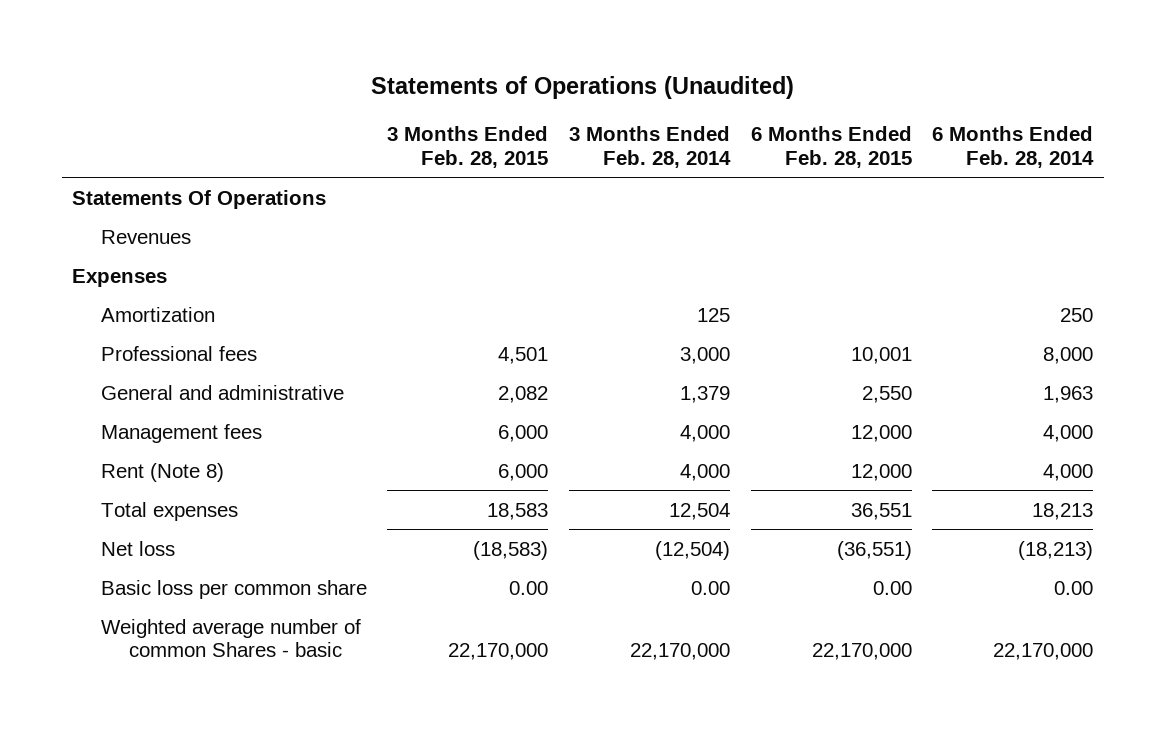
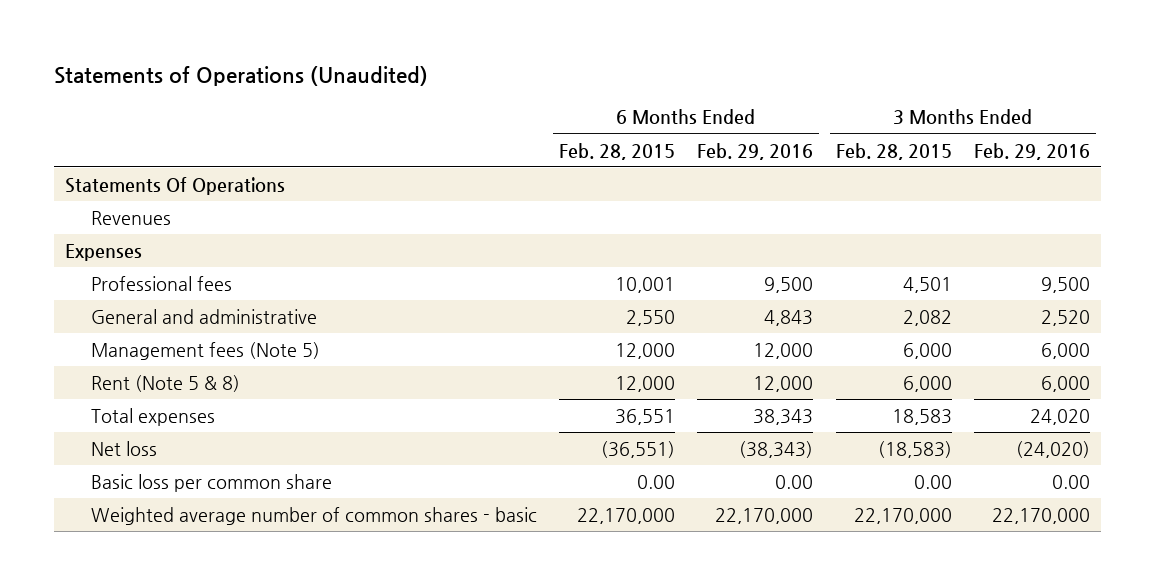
[568,125,731,168] 3 Months Ended Feb. 28, 2014 -> none
[932,125,1095,168] 6 Months Ended Feb. 28, 2014 -> none
none -> [697,142,814,160] Feb. 29, 2016
none -> [973,142,1090,160] Feb. 29, 2016
[100,306,215,322] Amortization -> none
[100,423,262,443] Management fees -> [90,341,320,360] Management fees (Note 5)
[100,462,224,482] Rent (Note 8) -> [90,374,240,392] Rent (Note 5 & 8)
[100,618,361,658] Weighted average number of common Shares - basic -> [90,506,537,525] Weighted average number of common shares - basic

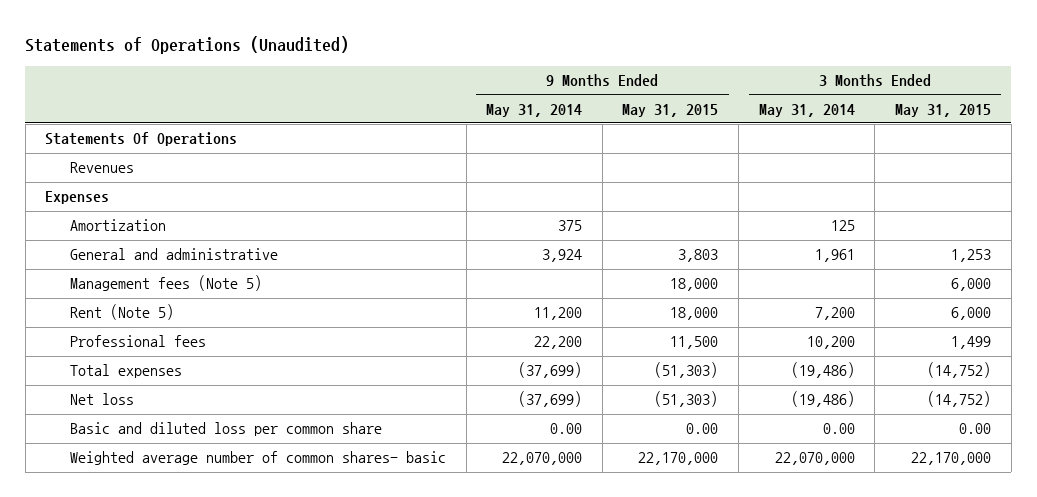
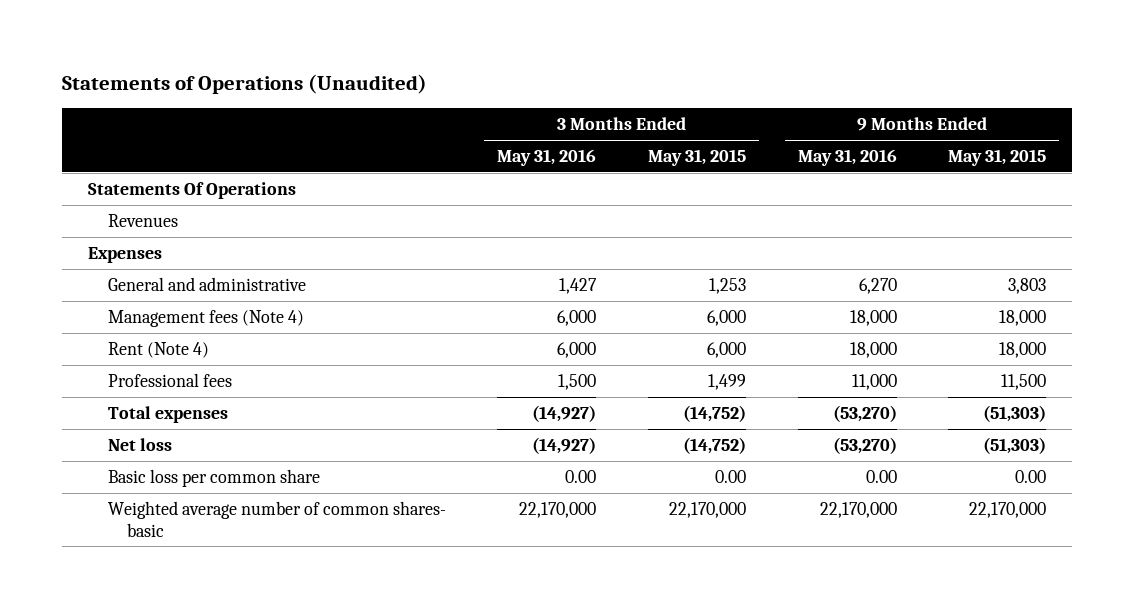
[486,103,583,117] May 31, 2014 -> none
[758,103,855,117] May 31, 2014 -> none
none -> [497,149,597,167] May 31, 2016
none -> [797,149,897,167] May 31, 2016
[69,219,166,232] Amortization -> none
[69,275,262,292] Management fees (Note 5) -> [107,309,304,327] Management fees (Note 4)
[69,304,174,321] Rent (Note 5) -> [107,341,209,358] Rent (Note 4)
[69,422,382,437] Basic and diluted loss per common share -> [107,468,320,487] Basic loss per common share

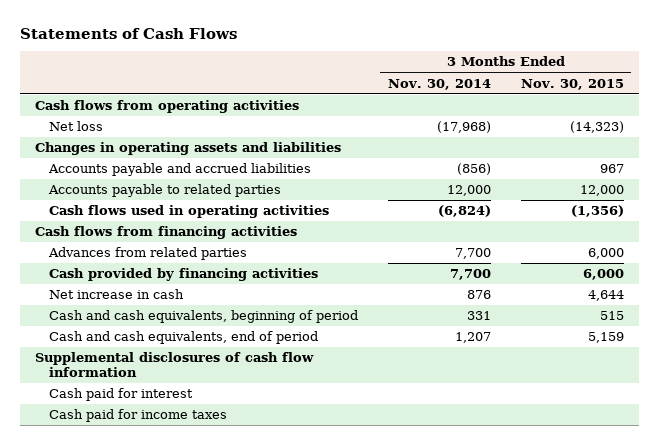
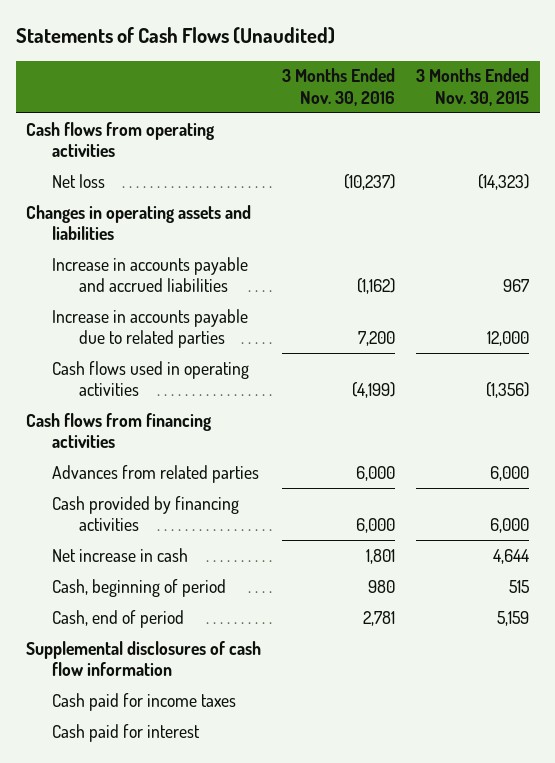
[19,27,237,39] Statements of Cash Flows -> [15,27,335,45] Statements of Cash Flows (Unaudited)
[387,78,491,90] Nov. 30, 2014 -> none
none -> [282,68,396,106] 3 Months Ended Nov. 30, 2016
[48,163,312,177] Accounts payable and accrued liabilities -> [52,256,249,292] Increase in accounts payable and accrued liabilities
[48,184,282,198] Accounts payable to related parties -> [52,308,249,348] Increase in accounts payable due to related parties
[49,310,359,324] Cash and cash equivalents, beginning of period -> [52,578,227,597] Cash, beginning of period
[49,331,319,345] Cash and cash equivalents, end of period -> [52,609,185,628] Cash, end of period
[49,388,194,402] Cash paid for interest -> [52,723,201,742] Cash paid for interest

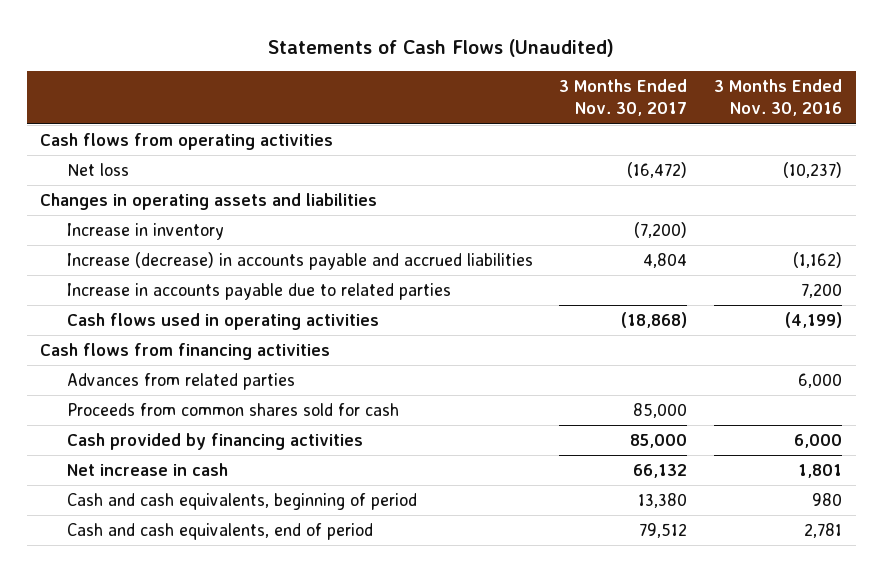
[416,68,530,106] 3 Months Ended Nov. 30, 2015 -> none
none -> [559,79,688,117] 3 Months Ended Nov. 30, 2017
none -> [66,223,224,241] Increase in inventory
[52,256,249,292] Increase in accounts payable and accrued liabilities -> [66,252,533,271] Increase (decrease) in accounts payable and accrued liabilities
none -> [66,403,399,417] Proceeds from common shares sold for cash
[26,640,262,676] Supplemental disclosures of cash flow information -> none
[52,692,237,711] Cash paid for income taxes -> none
[52,723,201,742] Cash paid for interest -> none
[52,578,227,597] Cash, beginning of period -> [66,493,417,511] Cash and cash equivalents, beginning of period
[52,609,185,628] Cash, end of period -> [66,523,373,541] Cash and cash equivalents, end of period

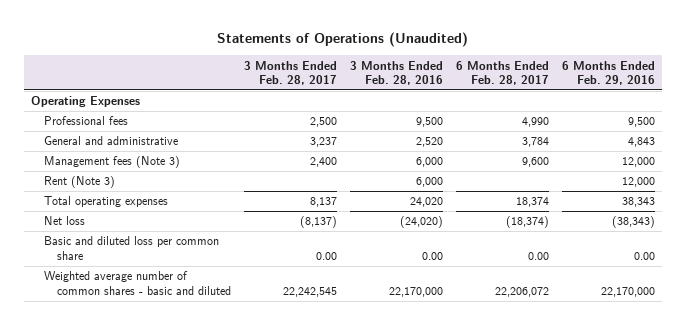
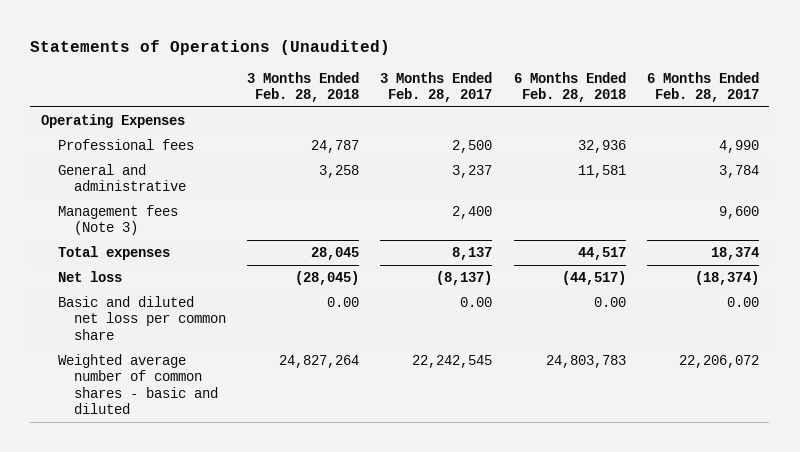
[350,60,444,85] 3 Months Ended Feb. 28, 2016 -> none
[562,60,656,85] 6 Months Ended Feb. 29, 2016 -> none
none -> [247,71,360,102] 3 Months Ended Feb. 28, 2018
none -> [513,71,626,102] 6 Months Ended Feb. 28, 2018
[43,176,115,189] Rent (Note 3) -> none
[43,196,168,208] Total operating expenses -> [57,246,170,261] Total expenses
[43,236,219,260] Basic and diluted loss per common share -> [57,296,227,340] Basic and diluted net loss per common share

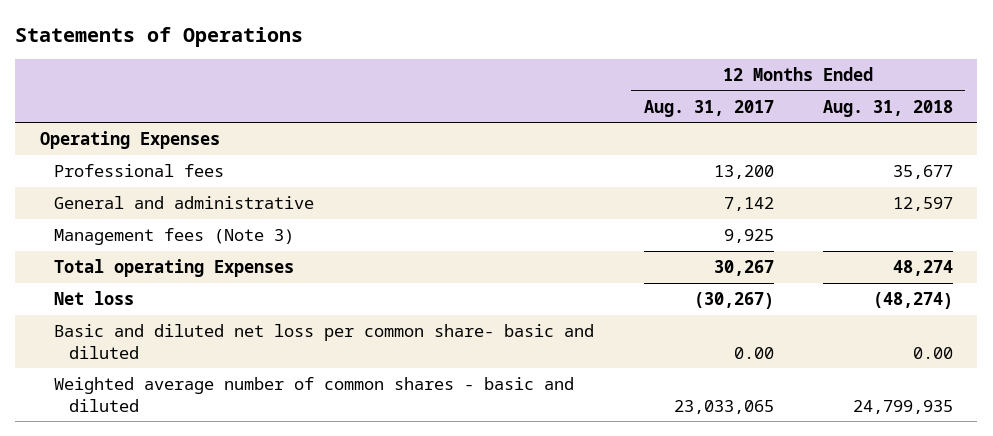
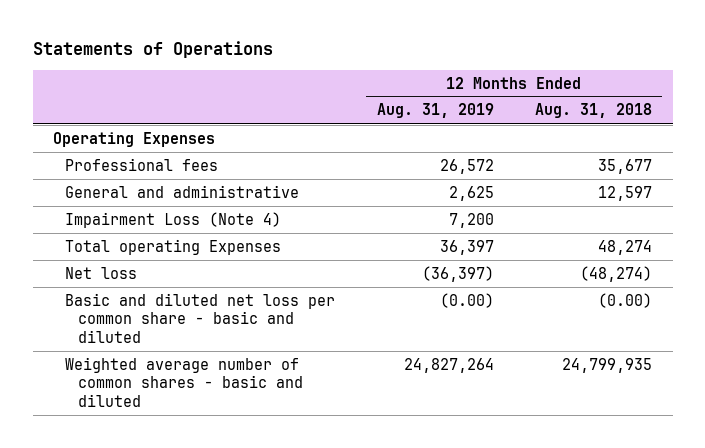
[643,99,774,117] Aug. 31, 2017 -> none
none -> [376,103,494,119] Aug. 31, 2019
[54,227,295,245] Management fees (Note 3) -> none
none -> [65,211,282,228] Impairment Loss (Note 4)
[54,323,595,359] Basic and diluted net loss per common share- basic and diluted -> [65,292,336,343] Basic and diluted net loss per common share - basic and diluted
[912,346,953,359] 0.00 -> [597,292,652,308] (0.00)

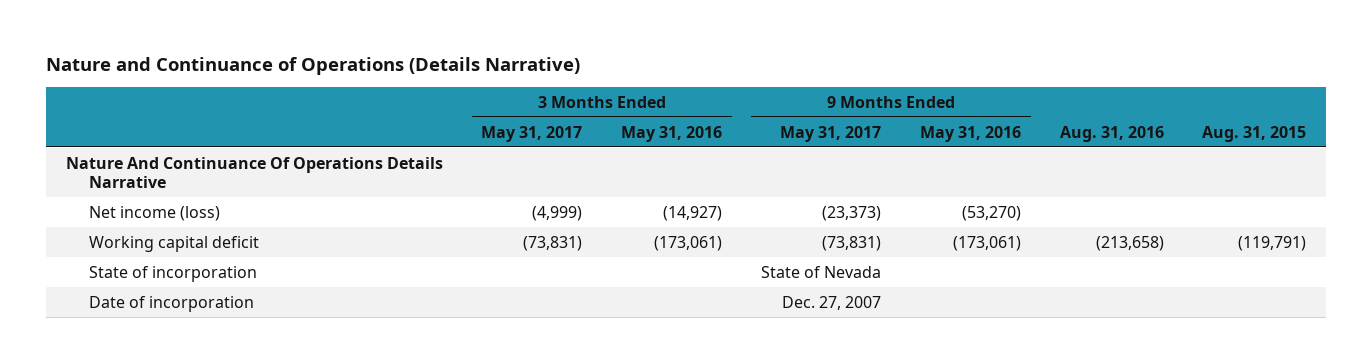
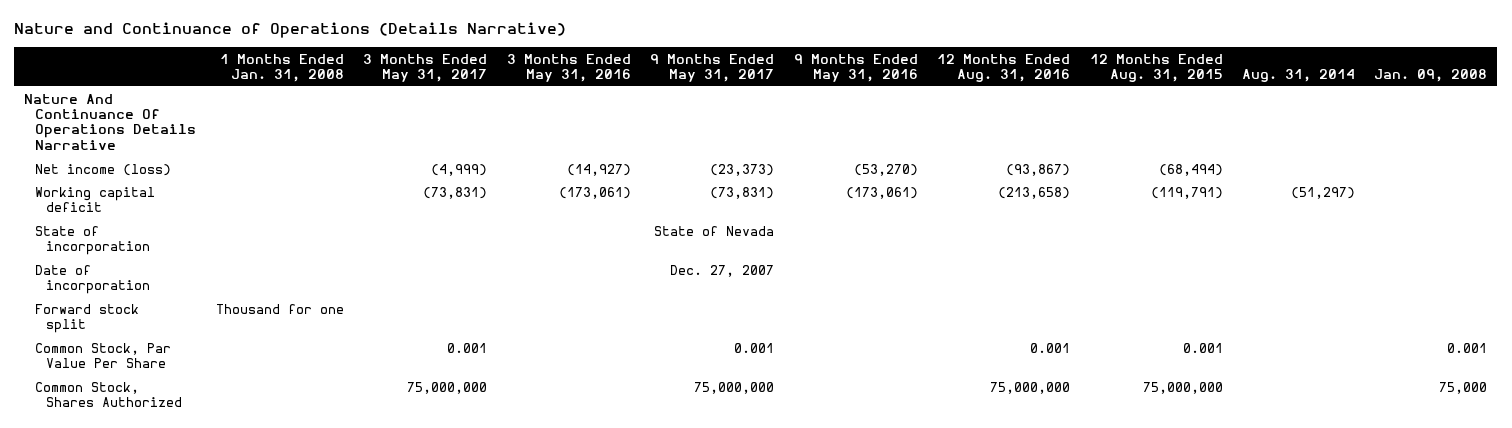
[1059,125,1164,142] Aug. 31, 2016 -> none
[1202,125,1307,142] Aug. 31, 2015 -> none
none -> [219,53,344,83] 1 Months Ended Jan. 31, 2008
none -> [937,53,1071,83] 12 Months Ended Aug. 31, 2016
none -> [1089,53,1223,83] 12 Months Ended Aug. 31, 2015
none -> [1242,69,1356,83] Aug. 31, 2014
none -> [1374,69,1488,83] Jan. 09, 2008
none -> [35,303,140,333] Forward stock split
none -> [35,342,172,368] Common Stock, Par Value Per Share
none -> [35,381,183,407] Common Stock, Shares Authorized

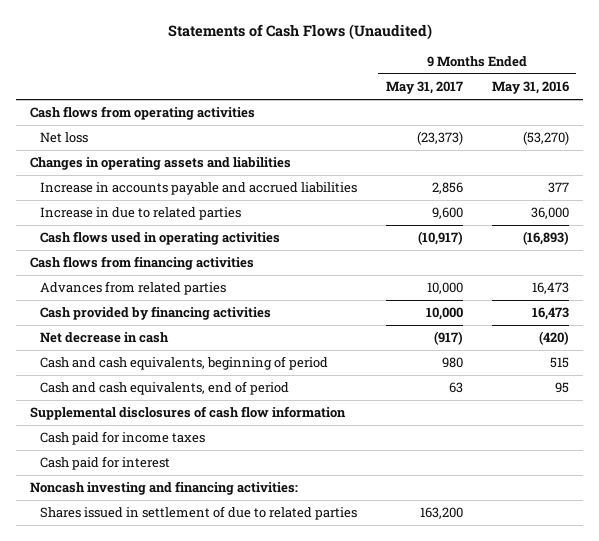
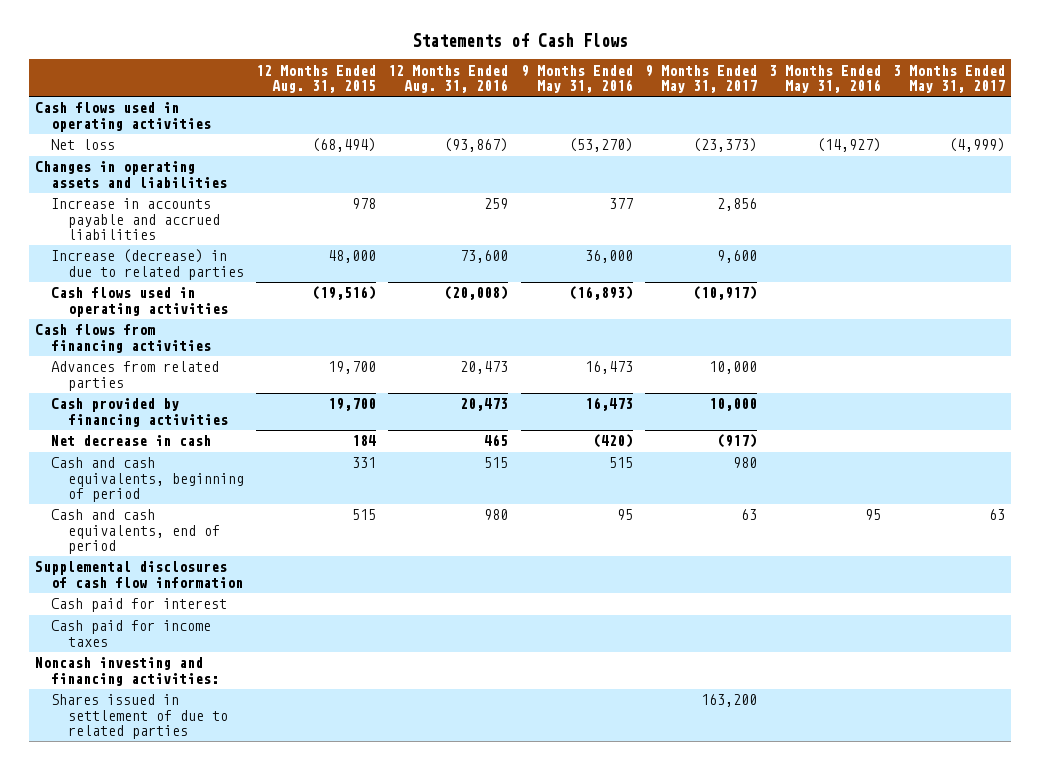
[167,23,432,40] Statements of Cash Flows (Unaudited) -> [412,33,629,48] Statements of Cash Flows
none -> [256,64,377,94] 12 Months Ended Aug. 31, 2015
none -> [388,64,509,94] 12 Months Ended Aug. 31, 2016
none -> [769,64,882,94] 3 Months Ended May 31, 2016
none -> [893,64,1006,94] 3 Months Ended May 31, 2017
[30,106,256,121] Cash flows from operating activities -> [34,102,212,132] Cash flows used in operating activities
[39,207,241,221] Increase in due to related parties -> [51,249,244,280] Increase (decrease) in due to related parties
[39,431,205,446] Cash paid for income taxes -> [51,620,212,647] Cash paid for income taxes

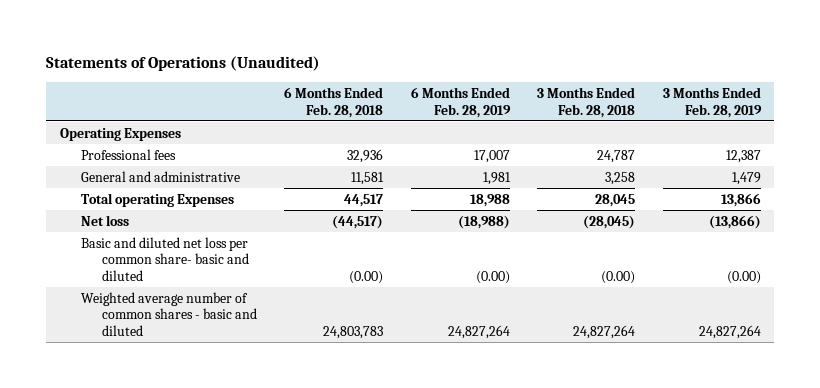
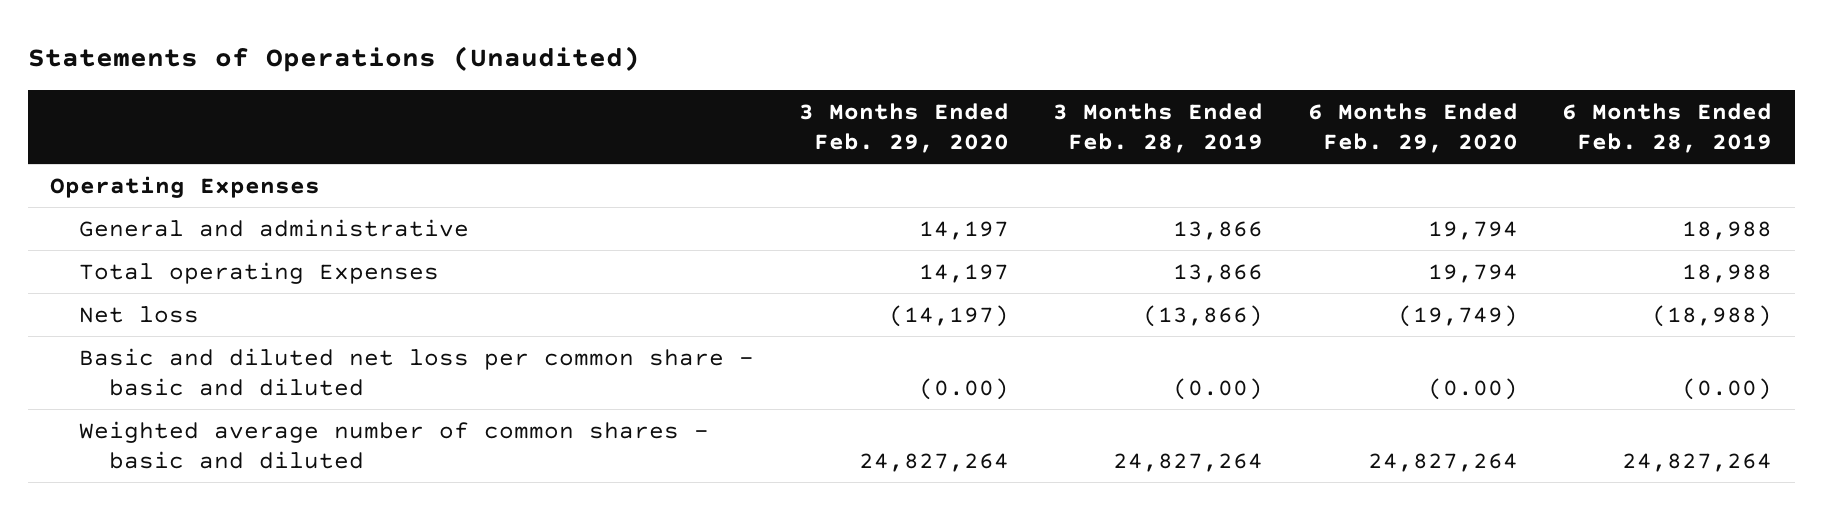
[284,86,384,118] 6 Months Ended Feb. 28, 2018 -> none
[537,86,636,118] 3 Months Ended Feb. 28, 2018 -> none
none -> [798,102,1009,153] 3 Months Ended Feb. 29, 2020
none -> [1307,102,1518,153] 6 Months Ended Feb. 29, 2020
[81,148,177,160] Professional fees -> none
[482,171,511,185] 1,981 -> [1682,220,1773,240] 18,988
[731,171,761,185] 1,479 -> [1173,220,1264,240] 13,866
[81,236,250,282] Basic and diluted net loss per common share- basic and diluted -> [79,347,755,396] Basic and diluted net loss per common share - basic and diluted

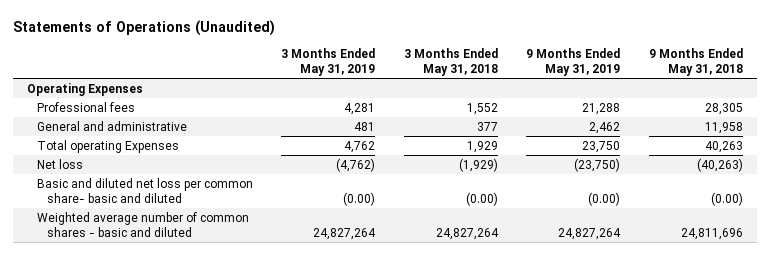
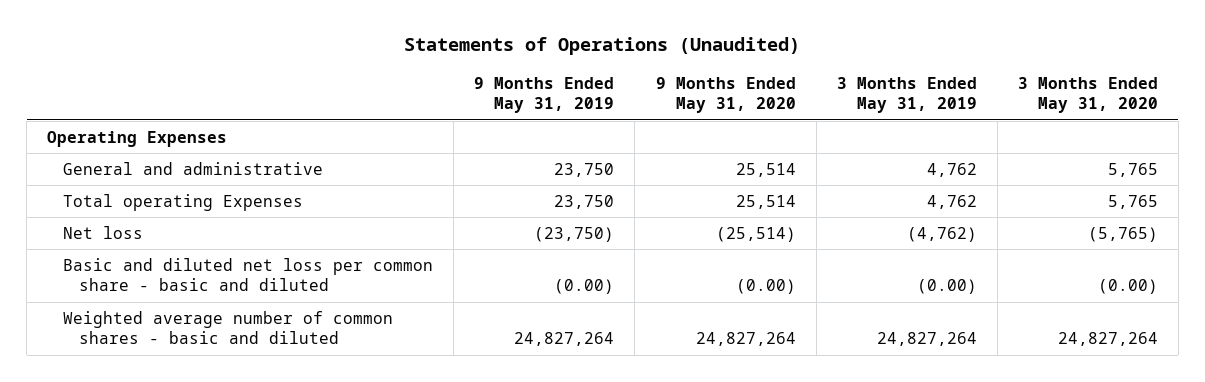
[403,47,498,76] 3 Months Ended May 31, 2018 -> none
[649,47,744,76] 9 Months Ended May 31, 2018 -> none
none -> [655,77,796,114] 9 Months Ended May 31, 2020
none -> [1017,77,1158,114] 3 Months Ended May 31, 2020
[36,102,135,113] Professional fees -> none
[354,122,376,132] 481 -> [926,162,977,177] 4,762
[589,122,621,135] 2,462 -> [554,162,615,177] 23,750
[36,178,253,203] Basic and diluted net loss per common share- basic and diluted -> [63,257,434,292] Basic and diluted net loss per common share - basic and diluted

